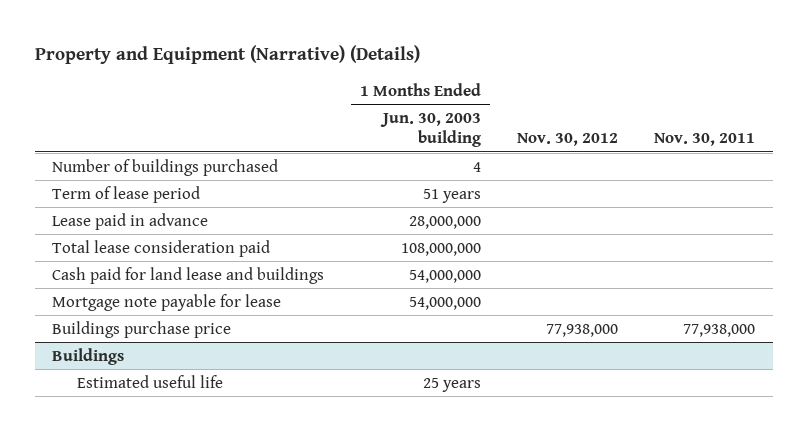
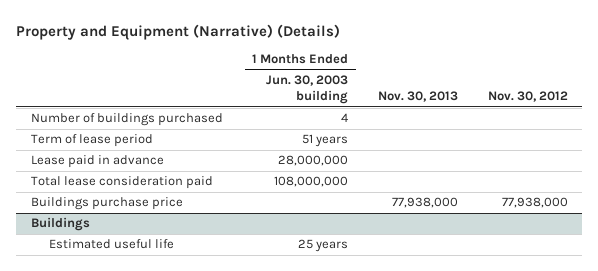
[654,133,756,147] Nov. 30, 2011 -> none
none -> [377,91,458,103] Nov. 30, 2013
[52,266,325,284] Cash paid for land lease and buildings -> none
[52,293,282,311] Mortgage note payable for lease -> none

